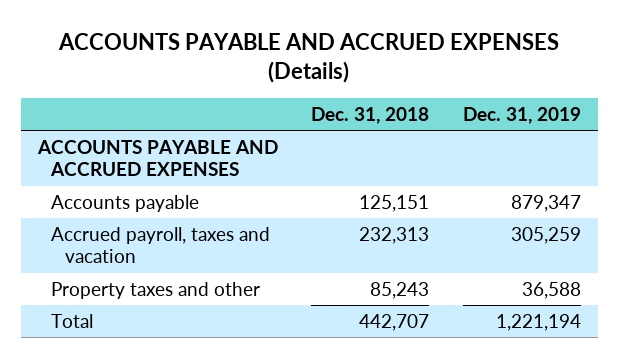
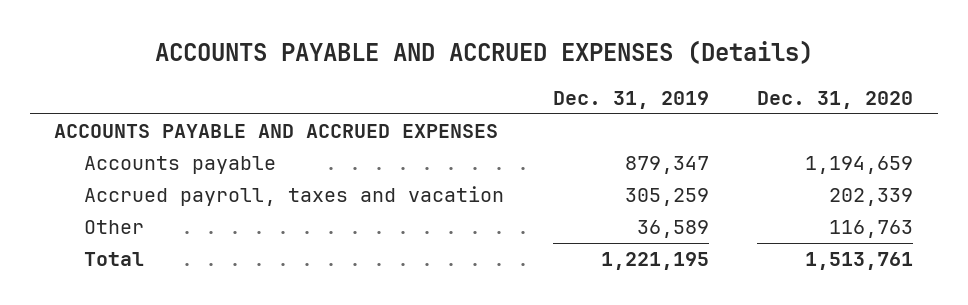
[311,106,430,124] Dec. 31, 2018 -> none
none -> [757,90,914,109] Dec. 31, 2020
[51,281,261,299] Property taxes and other -> none
none -> [84,220,145,235] Other
[495,313,581,331] 1,221,194 -> [600,252,709,271] 1,221,195

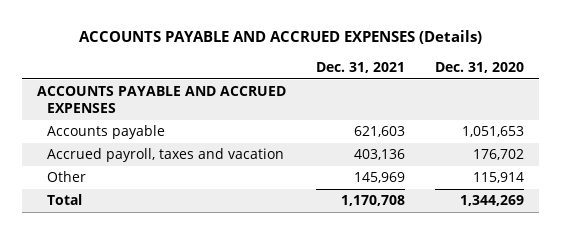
[552,90,709,109] Dec. 31, 2019 -> none
none -> [315,61,405,73] Dec. 31, 2021
[805,156,914,175] 1,194,659 -> [462,126,525,138] 1,051,653
[829,188,914,207] 202,339 -> [473,149,525,161] 176,702
[829,220,914,239] 116,763 -> [473,172,525,184] 115,914
[805,252,914,271] 1,513,761 -> [460,195,525,207] 1,344,269

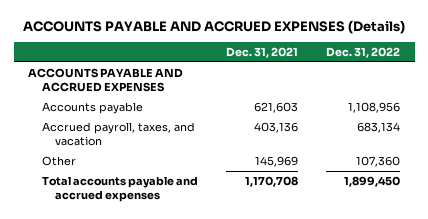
[435,61,525,73] Dec. 31, 2020 -> none
none -> [326,47,401,59] Dec. 31, 2022
[46,148,284,163] Accrued payroll, taxes and vacation -> [41,121,195,146] Accrued payroll, taxes, and vacation
[46,194,82,206] Total -> [41,175,198,202] Total accounts payable and accrued expenses

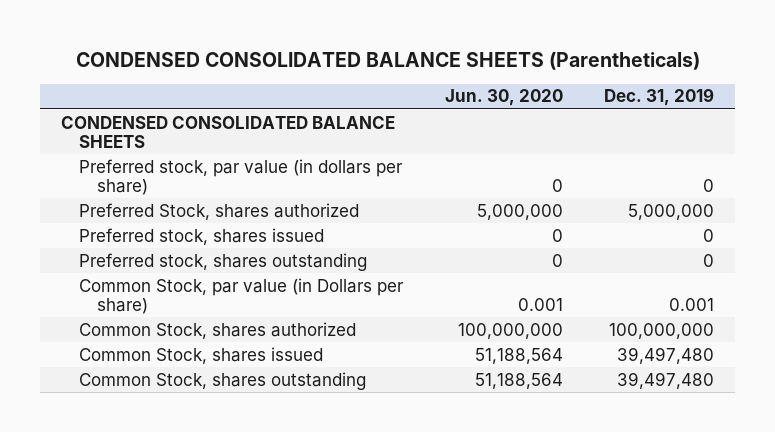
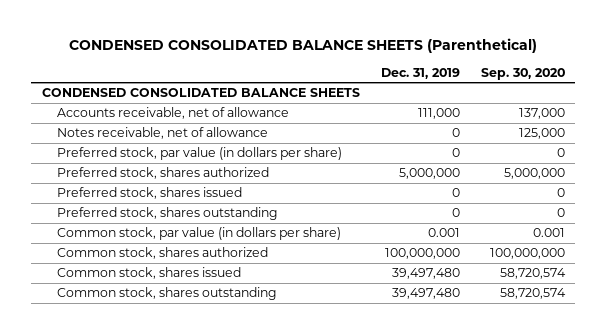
[75,51,700,70] CONDENSED CONSOLIDATED BALANCE SHEETS (Parentheticals) -> [69,38,538,54] CONDENSED CONSOLIDATED BALANCE SHEETS (Parenthetical)
[444,89,563,107] Jun. 30, 2020 -> none
none -> [480,67,565,80] Sep. 30, 2020
none -> [56,107,289,120] Accounts receivable, net of allowance
none -> [56,127,268,140] Notes receivable, net of allowance
[79,202,360,220] Preferred Stock, shares authorized -> [56,167,269,180] Preferred stock, shares authorized
[79,277,405,315] Common Stock, par value (in Dollars per share) -> [56,227,341,241] Common stock, par value (in dollars per share)
[79,321,357,339] Common Stock, shares authorized -> [56,247,268,260] Common stock, shares authorized
[79,346,324,364] Common Stock, shares issued -> [56,267,241,280] Common stock, shares issued
[79,371,367,390] Common Stock, shares outstanding -> [56,287,277,301] Common stock, shares outstanding

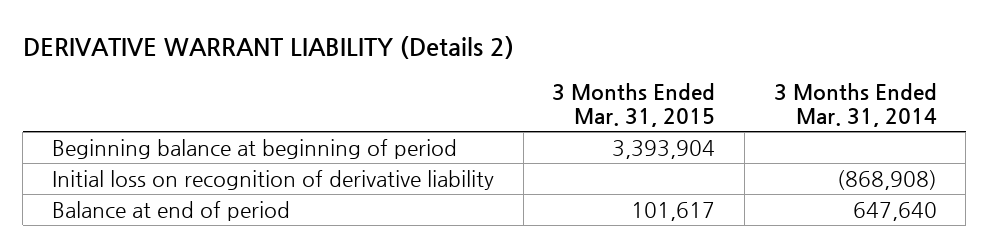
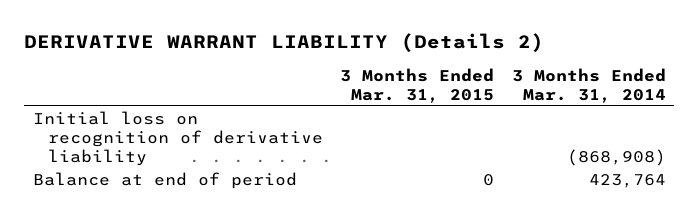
[52,138,458,159] Beginning balance at beginning of period -> none
[631,201,716,221] 101,617 -> [483,174,495,187] 0
[852,201,937,221] 647,640 -> [588,174,666,189] 423,764

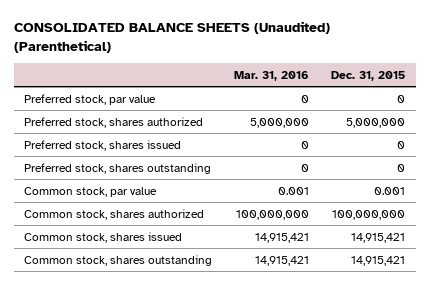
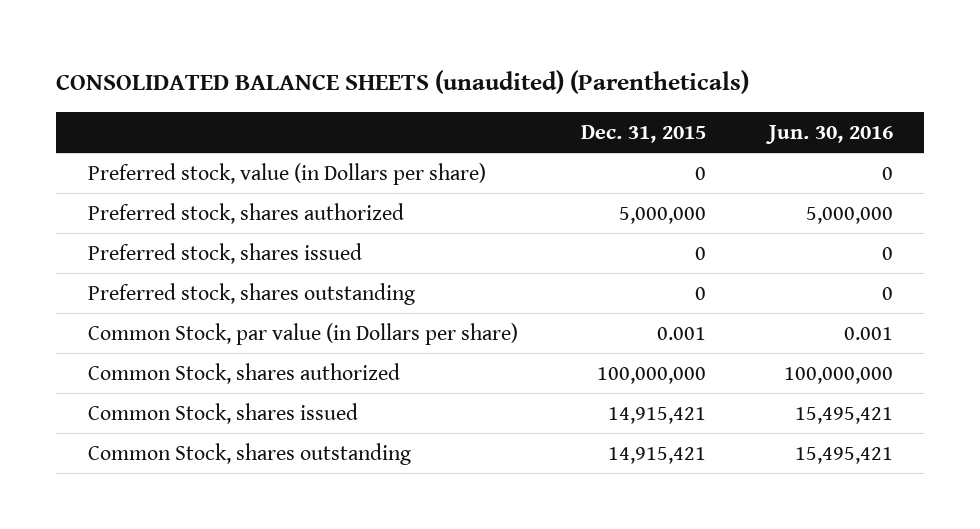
[13,21,330,54] CONSOLIDATED BALANCE SHEETS (Unaudited) (Parenthetical) -> [56,70,750,95] CONSOLIDATED BALANCE SHEETS (unaudited) (Parentheticals)
[234,70,310,81] Mar. 31, 2016 -> none
none -> [764,125,893,145] Jun. 30, 2016
[24,93,157,105] Preferred stock, par value -> [87,162,486,185] Preferred stock, value (in Dollars per share)
[24,186,158,197] Common stock, par value -> [87,322,518,345] Common Stock, par value (in Dollars per share)
[24,208,205,220] Common stock, shares authorized -> [87,362,400,384] Common Stock, shares authorized
[24,231,183,243] Common stock, shares issued -> [87,402,358,424] Common Stock, shares issued
[24,254,213,266] Common stock, shares outstanding -> [87,442,411,465] Common Stock, shares outstanding

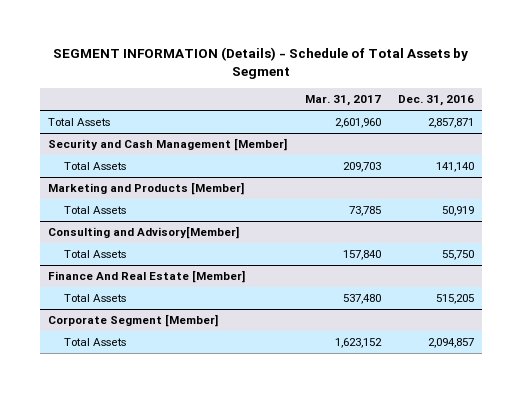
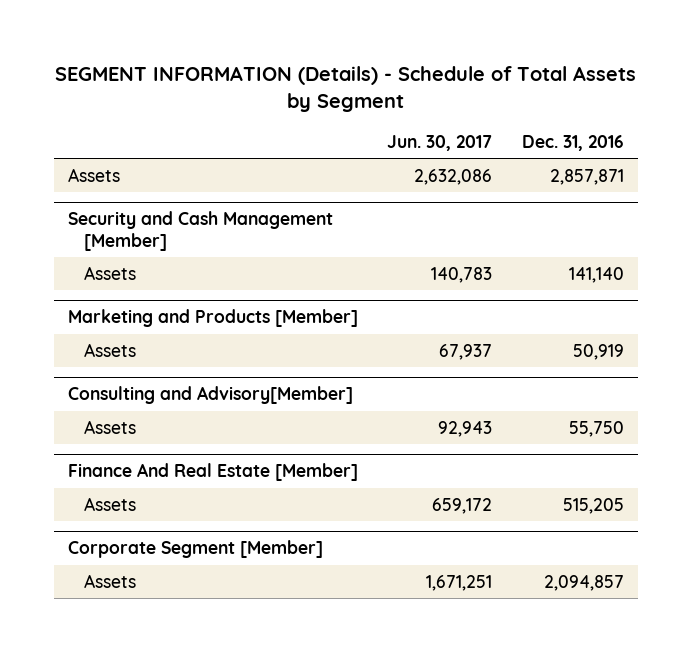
[304,95,381,107] Mar. 31, 2017 -> none
none -> [387,134,493,151] Jun. 30, 2017
[48,118,111,127] Total Assets -> [68,167,121,182] Assets
[64,162,127,171] Total Assets -> [84,265,137,280] Assets
[64,206,127,215] Total Assets -> [84,342,137,357] Assets
[64,250,127,259] Total Assets -> [84,419,137,434] Assets
[64,294,127,303] Total Assets -> [84,496,137,511] Assets
[64,338,127,347] Total Assets -> [84,573,137,588] Assets

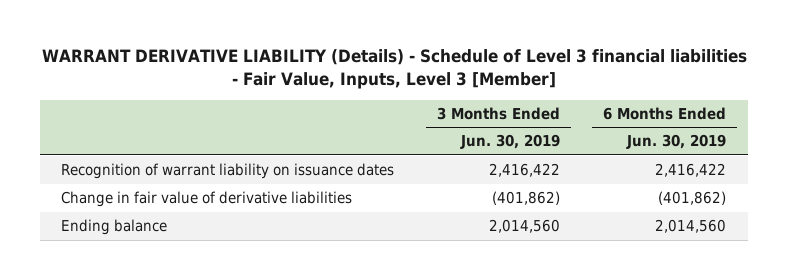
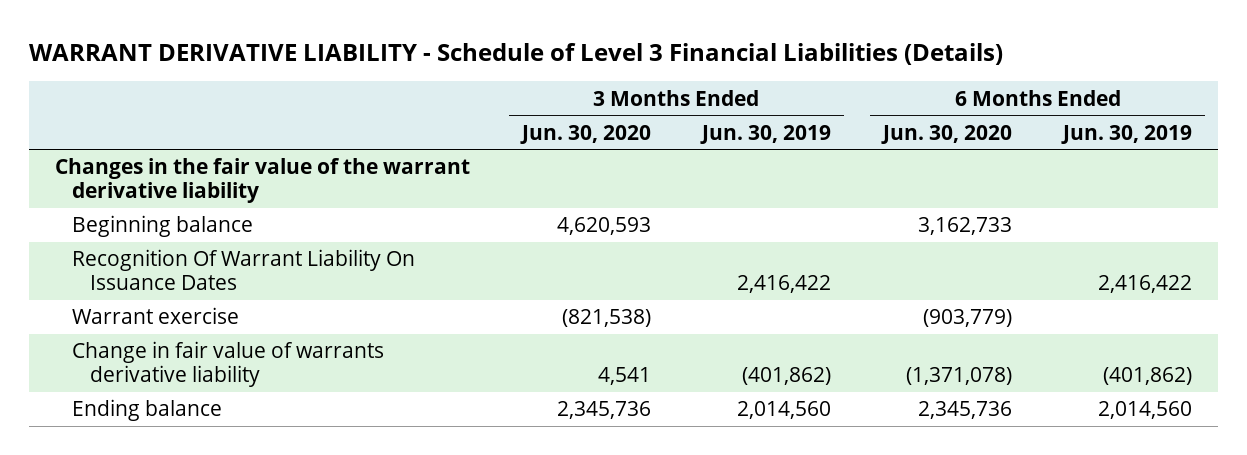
[41,49,747,90] WARRANT DERIVATIVE LIABILITY (Details) - Schedule of Level 3 financial liabilities - Fair Value, Inputs, Level 3 [Member] -> [29,42,1004,65] WARRANT DERIVATIVE LIABILITY - Schedule of Level 3 Financial Liabilities (Details)
none -> [519,124,651,144] Jun. 30, 2020
none -> [880,124,1012,144] Jun. 30, 2020
none -> [55,158,471,203] Changes in the fair value of the warrant derivative liability
none -> [72,215,254,238] Beginning balance
[61,163,395,180] Recognition of warrant liability on issuance dates -> [72,249,416,290] Recognition Of Warrant Liability On Issuance Dates
none -> [72,307,240,325] Warrant exercise
[61,191,353,208] Change in fair value of derivative liabilities -> [72,341,385,387] Change in fair value of warrants derivative liability

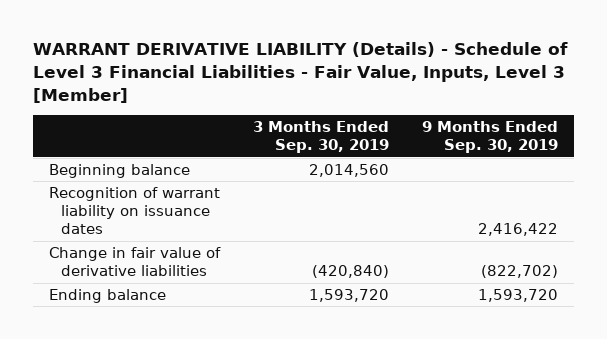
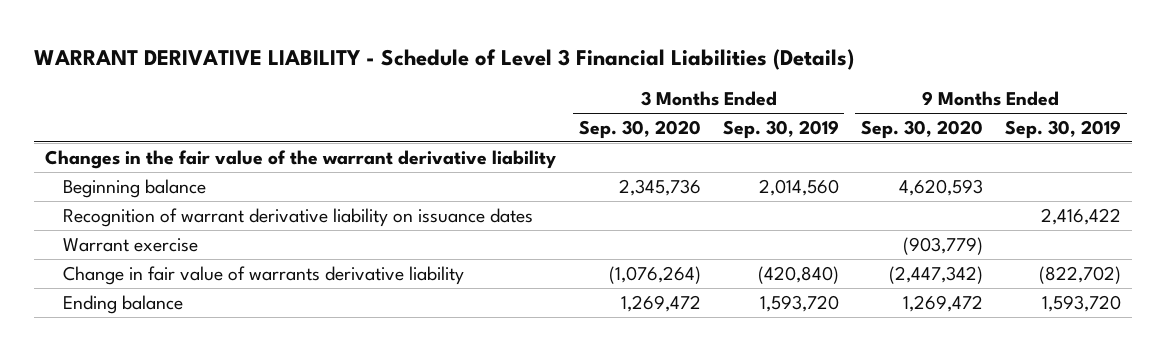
[32,42,568,103] WARRANT DERIVATIVE LIABILITY (Details) - Schedule of Level 3 Financial Liabilities - Fair Value, Inputs, Level 3 [Member] -> [34,48,855,70] WARRANT DERIVATIVE LIABILITY - Schedule of Level 3 Financial Liabilities (Details)
none -> [578,119,701,139] Sep. 30, 2020
none -> [861,119,984,139] Sep. 30, 2020
none -> [45,149,557,169] Changes in the fair value of the warrant derivative liability
[49,187,221,235] Recognition of warrant liability on issuance dates -> [62,207,533,227] Recognition of warrant derivative liability on issuance dates
none -> [62,237,198,252] Warrant exercise
[49,247,222,277] Change in fair value of derivative liabilities -> [62,265,464,285] Change in fair value of warrants derivative liability

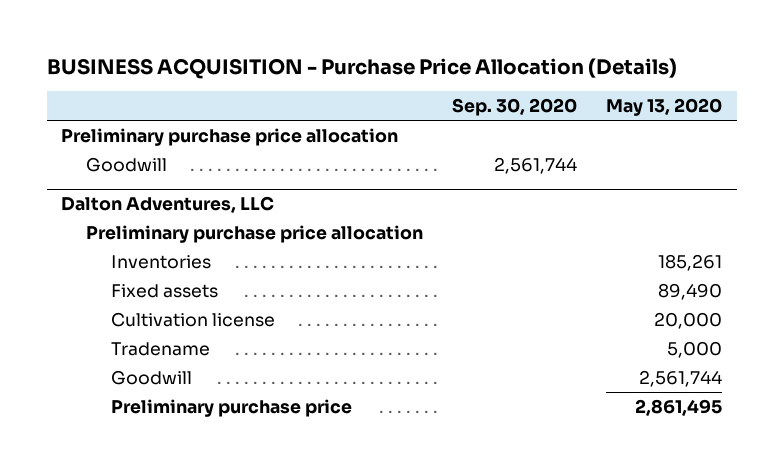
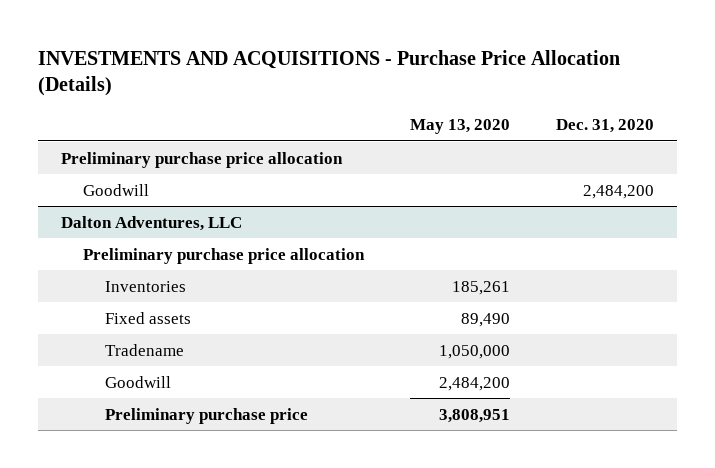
[46,57,677,79] BUSINESS ACQUISITION - Purchase Price Allocation (Details) -> [37,49,620,97] INVESTMENTS AND ACQUISITIONS - Purchase Price Allocation (Details)
[452,97,578,116] Sep. 30, 2020 -> none
none -> [556,119,655,134] Dec. 31, 2020
[110,311,275,327] Cultivation license -> none
[667,340,723,358] 5,000 -> [439,344,511,359] 1,050,000
[639,369,723,387] 2,561,744 -> [439,376,511,391] 2,484,200
[635,398,723,416] 2,861,495 -> [439,408,511,423] 3,808,951

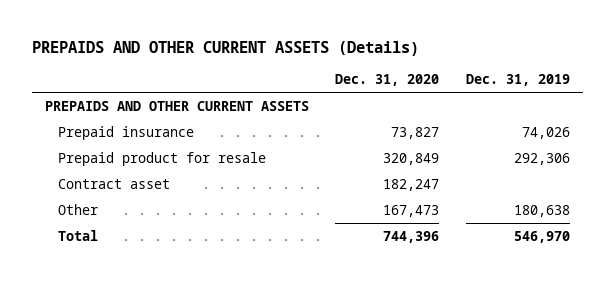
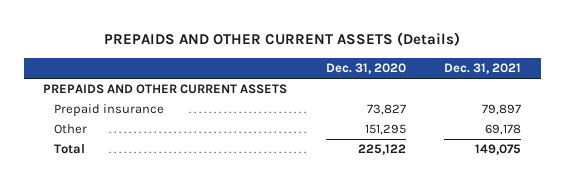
[465,74,570,87] Dec. 31, 2019 -> none
none -> [444,62,522,74] Dec. 31, 2021
[58,151,267,166] Prepaid product for resale -> none
[58,178,171,189] Contract asset -> none
[383,204,440,217] 167,473 -> [364,124,406,136] 151,295
[383,230,440,243] 744,396 -> [357,144,406,156] 225,122

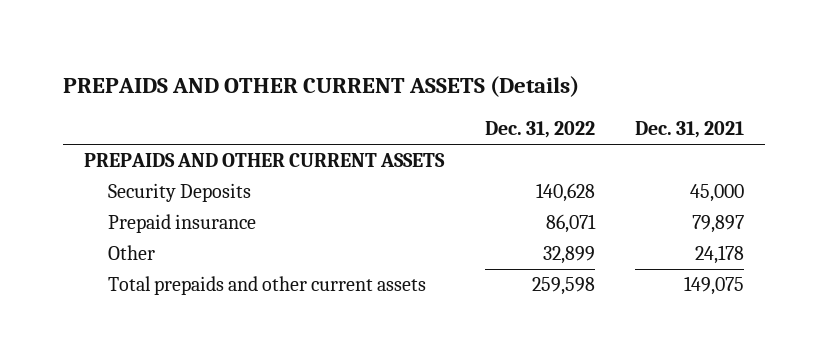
[325,62,406,74] Dec. 31, 2020 -> none
none -> [484,121,595,139] Dec. 31, 2022
none -> [107,183,251,203] Security Deposits
[485,124,522,136] 69,178 -> [695,245,745,265] 24,178
[53,144,85,155] Total -> [107,276,426,296] Total prepaids and other current assets

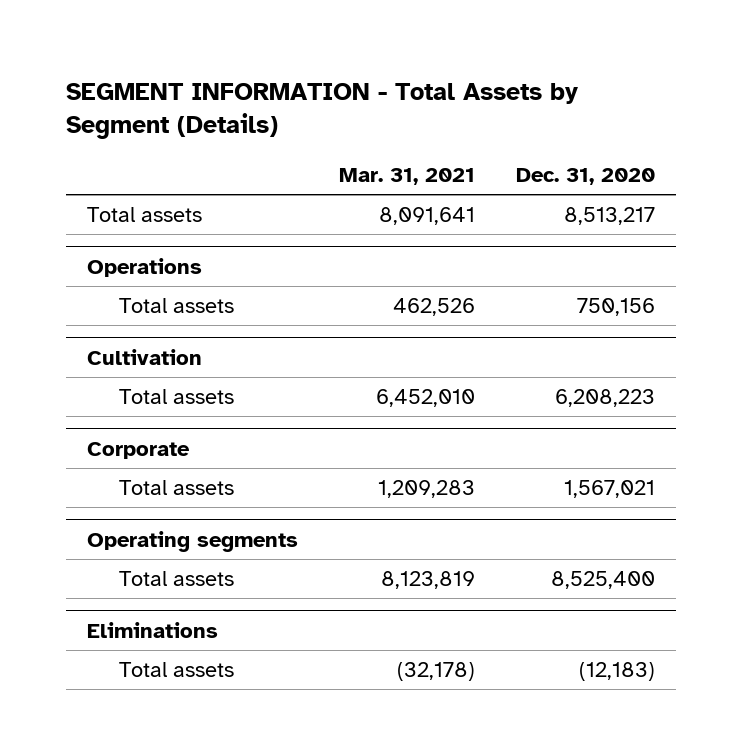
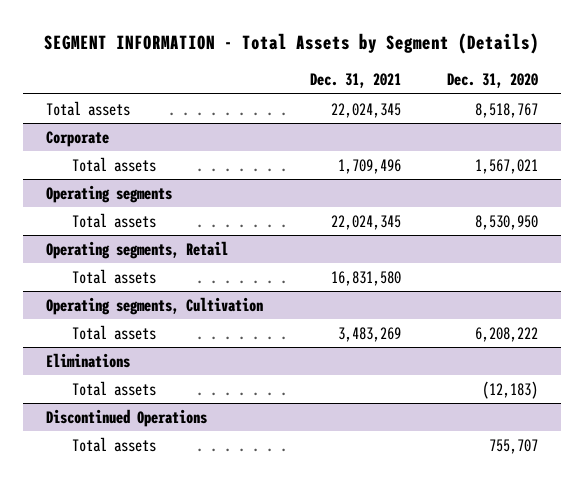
[338,167,475,185] Mar. 31, 2021 -> none
none -> [309,73,401,89] Dec. 31, 2021
[86,258,202,278] Operations -> none
[119,298,235,314] Total assets -> none
[86,349,202,366] Cultivation -> none
[119,389,235,405] Total assets -> none
[564,207,656,226] 8,513,217 -> [475,102,539,118] 8,518,767
[551,571,656,590] 8,525,400 -> [475,214,539,230] 8,530,950
none -> [46,240,229,259] Operating segments, Retail
none -> [72,268,157,284] Total assets
none -> [46,296,264,315] Operating segments, Cultivation
none -> [72,324,157,340] Total assets
none -> [46,408,208,427] Discontinued Operations
none -> [72,436,157,452] Total assets

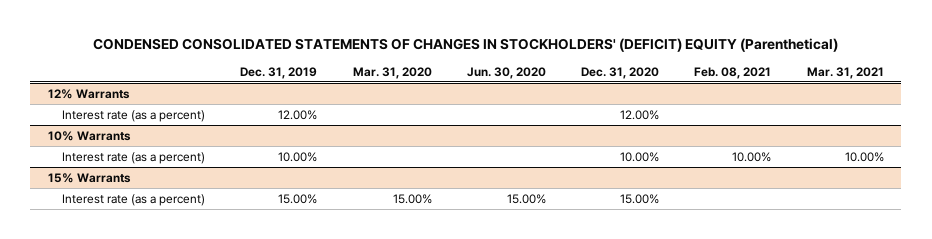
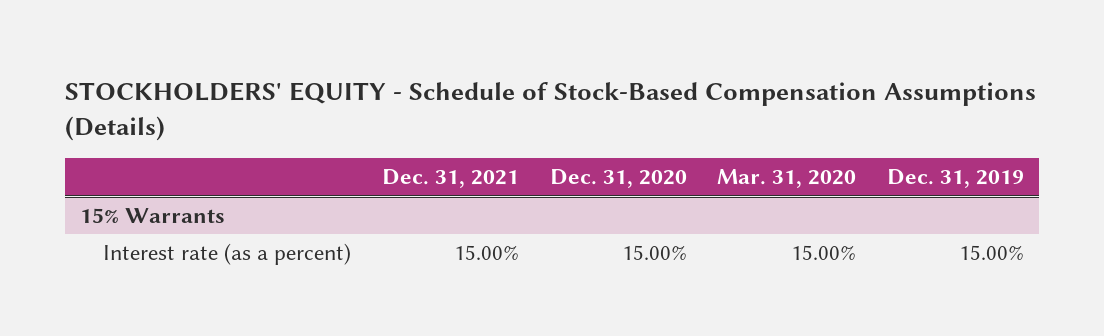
[92,38,838,53] CONDENSED CONSOLIDATED STATEMENTS OF CHANGES IN STOCKHOLDERS' (DEFICIT) EQUITY (Parenthetical) -> [64,81,1036,142] STOCKHOLDERS' EQUITY - Schedule of Stock-Based Compensation Assumptions (Details)
[466,66,546,79] Jun. 30, 2020 -> none
[694,66,772,79] Feb. 08, 2021 -> none
[806,66,884,79] Mar. 31, 2021 -> none
none -> [382,169,520,189] Dec. 31, 2021
[47,88,130,99] 12% Warrants -> none
[61,109,205,122] Interest rate (as a percent) -> none
[47,130,131,141] 10% Warrants -> none
[61,151,205,164] Interest rate (as a percent) -> none

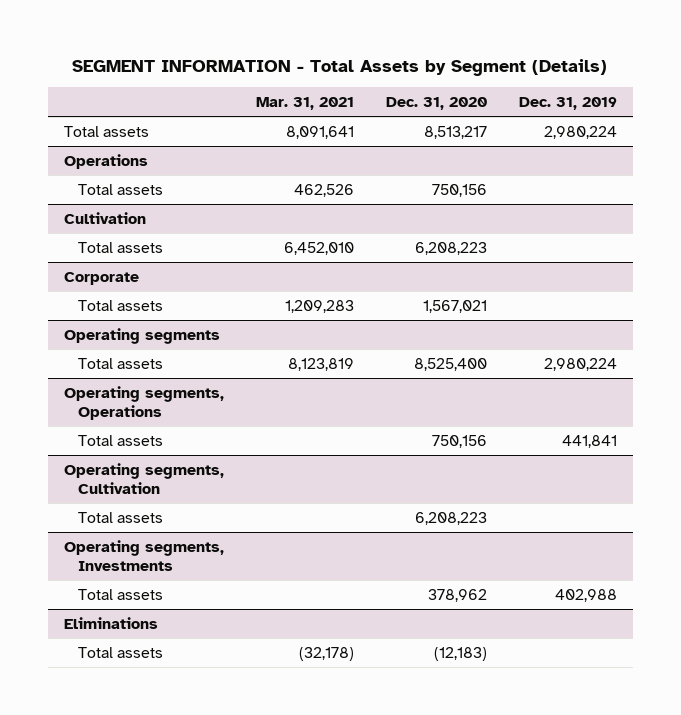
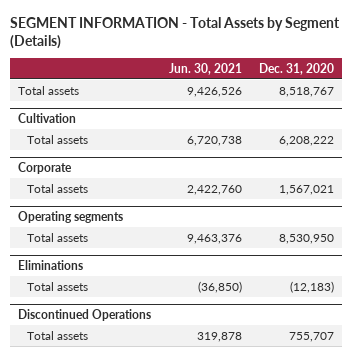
[255,96,354,110] Mar. 31, 2021 -> none
[518,96,617,110] Dec. 31, 2019 -> none
none -> [168,62,242,75] Jun. 30, 2021
[63,153,148,169] Operations -> none
[78,183,164,195] Total assets -> none
[423,125,487,139] 8,513,217 -> [278,86,334,97] 8,518,767
[414,241,487,255] 6,208,223 -> [278,135,334,146] 6,208,222
[63,385,224,420] Operating segments, Operations -> none
[78,434,164,446] Total assets -> none
[63,462,224,494] Operating segments, Cultivation -> none
[78,511,164,523] Total assets -> none
[63,539,224,571] Operating segments, Investments -> none
[78,588,164,600] Total assets -> none
[413,357,487,371] 8,525,400 -> [278,233,334,244] 8,530,950
none -> [18,308,152,321] Discontinued Operations
none -> [27,330,89,340] Total assets

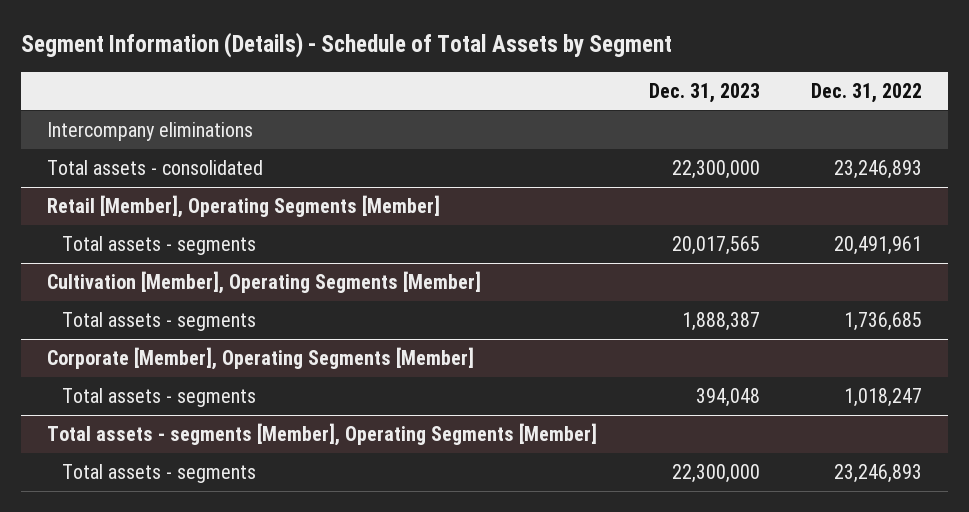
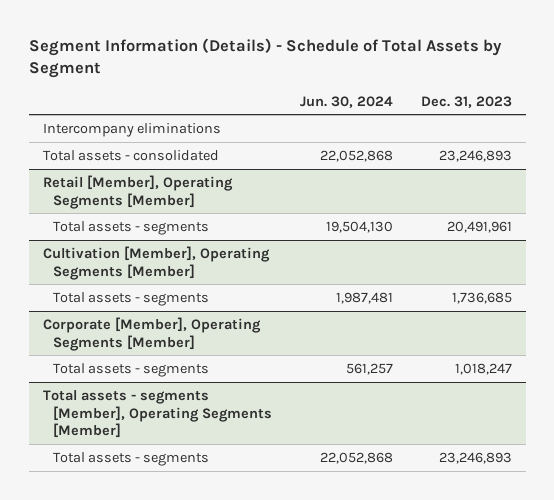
[811,82,923,103] Dec. 31, 2022 -> none
none -> [299,95,393,108] Jun. 30, 2024
[671,159,760,179] 22,300,000 -> [438,149,512,162] 23,246,893
[671,235,760,255] 20,017,565 -> [446,220,512,233] 20,491,961
[681,311,760,331] 1,888,387 -> [451,291,512,304] 1,736,685
[695,387,760,407] 394,048 -> [454,362,512,375] 1,018,247
[671,463,760,483] 22,300,000 -> [438,451,512,464] 23,246,893

